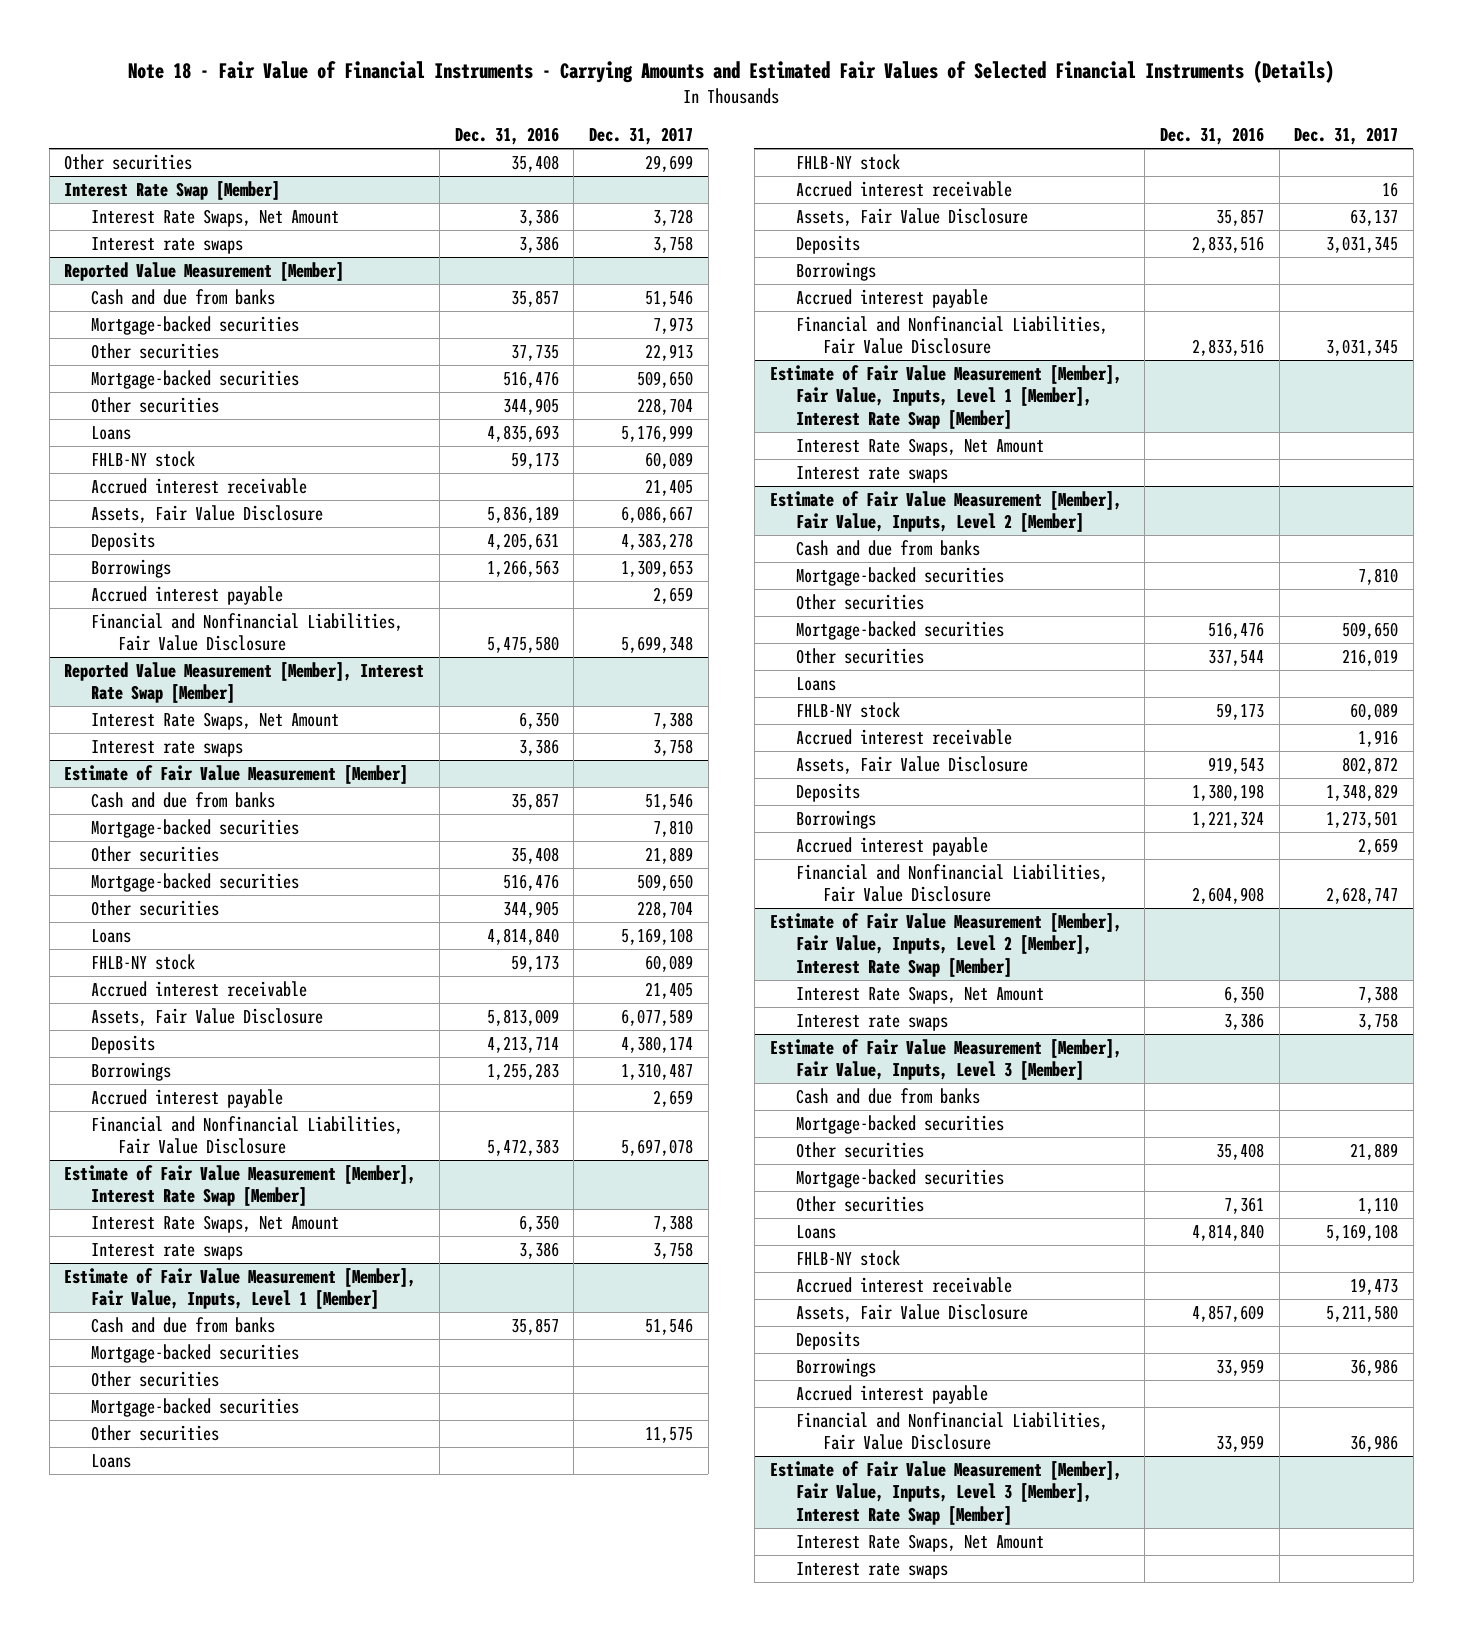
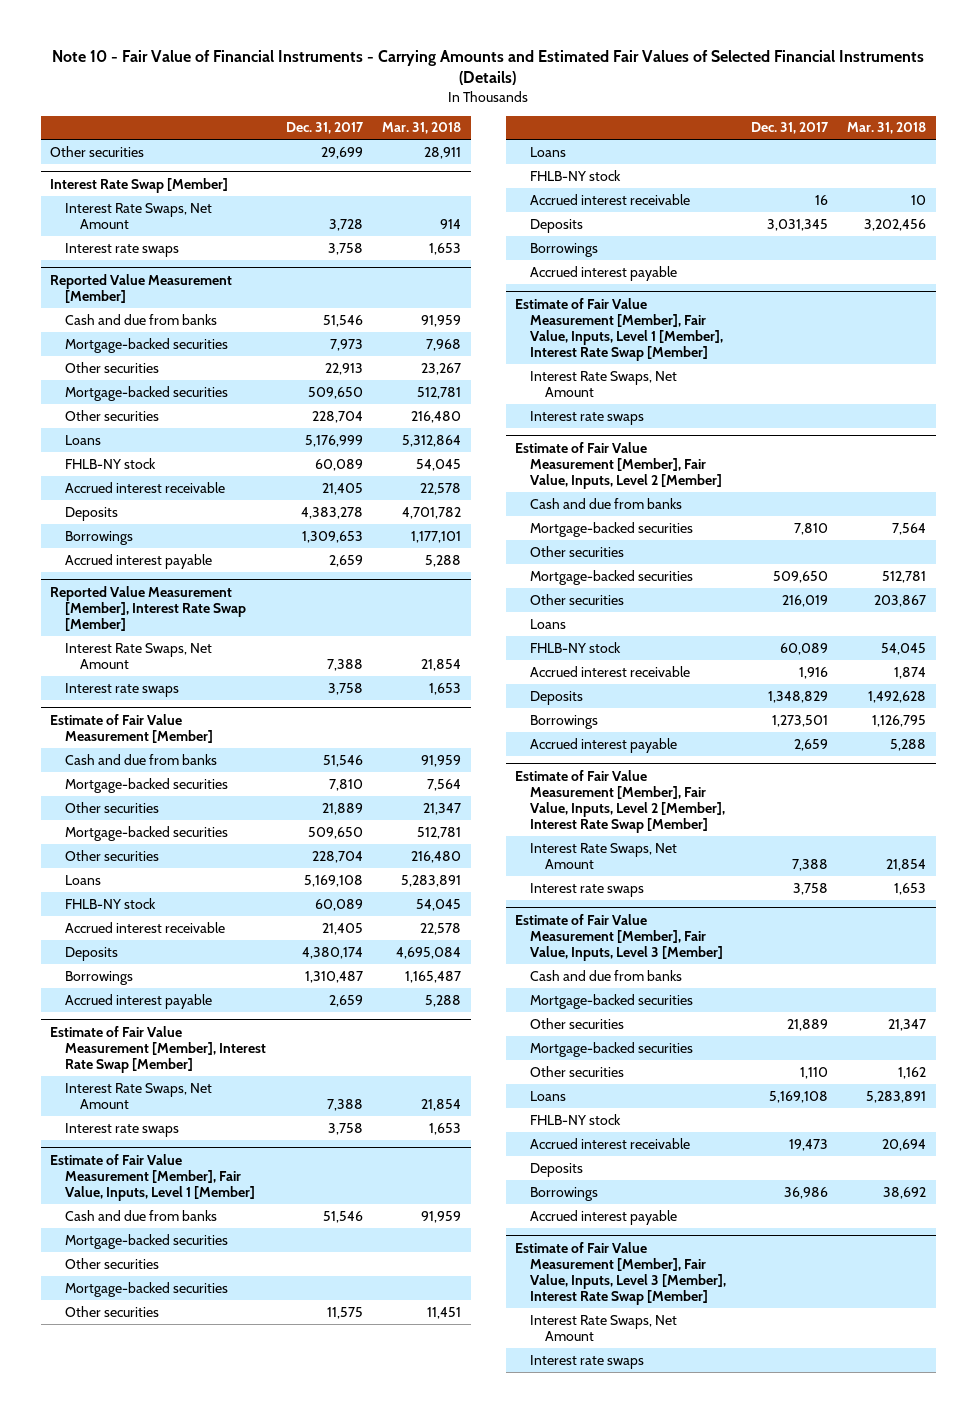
[128,59,1335,83] Note 18 - Fair Value of Financial Instruments - Carrying Amounts and Estimated Fair Values of Selected Financial Instruments (Details) -> [52,50,925,86] Note 10 - Fair Value of Financial Instruments - Carrying Amounts and Estimated Fair Values of Selected Financial Instruments (Details)
[454,127,559,146] Dec. 31, 2016 -> none
none -> [382,122,462,135] Mar. 31, 2018
[91,504,324,523] Assets, Fair Value Disclosure -> none
[91,612,404,652] Financial and Nonfinancial Liabilities, Fair Value Disclosure -> none
[91,1007,324,1026] Assets, Fair Value Disclosure -> none
[91,1115,404,1155] Financial and Nonfinancial Liabilities, Fair Value Disclosure -> none
[796,207,1029,226] Assets, Fair Value Disclosure -> none
[796,315,1109,355] Financial and Nonfinancial Liabilities, Fair Value Disclosure -> none
[796,755,1029,774] Assets, Fair Value Disclosure -> none
[796,863,1109,903] Financial and Nonfinancial Liabilities, Fair Value Disclosure -> none
[796,1303,1029,1322] Assets, Fair Value Disclosure -> none
[796,1411,1109,1451] Financial and Nonfinancial Liabilities, Fair Value Disclosure -> none

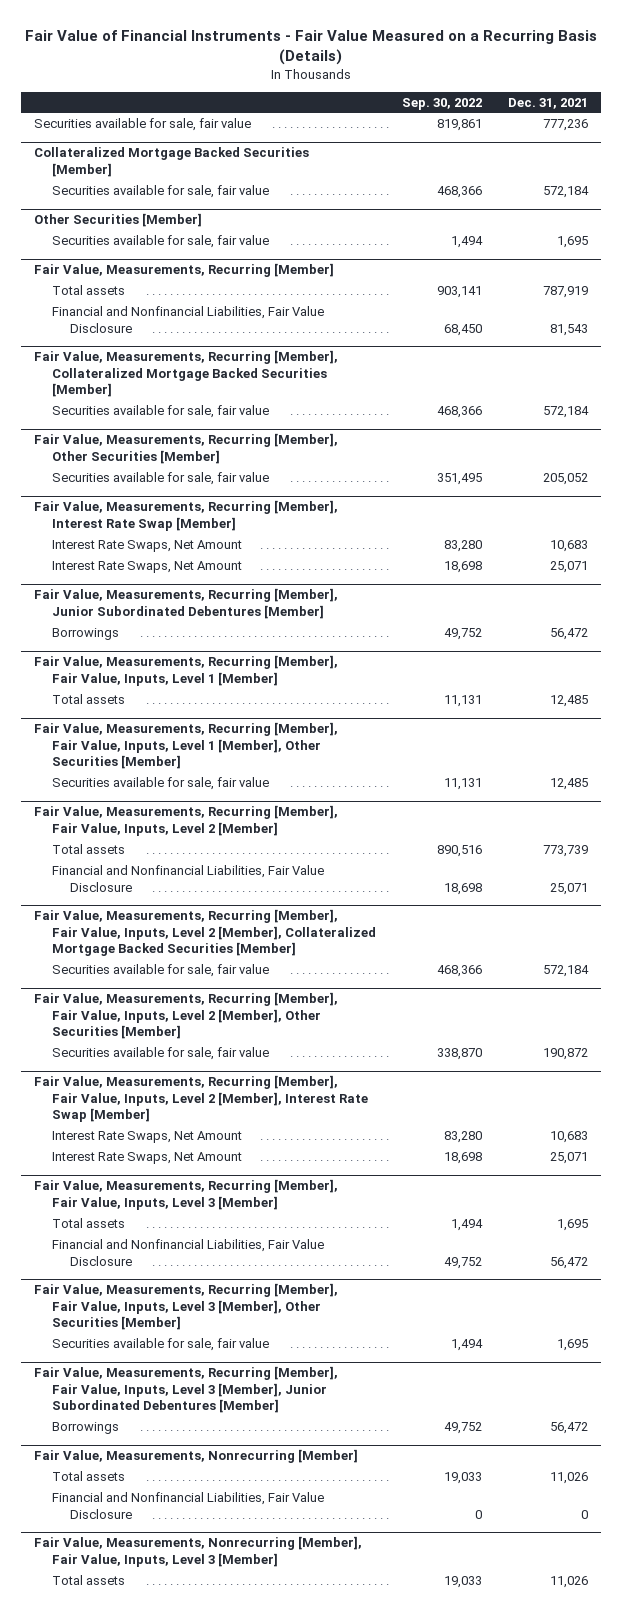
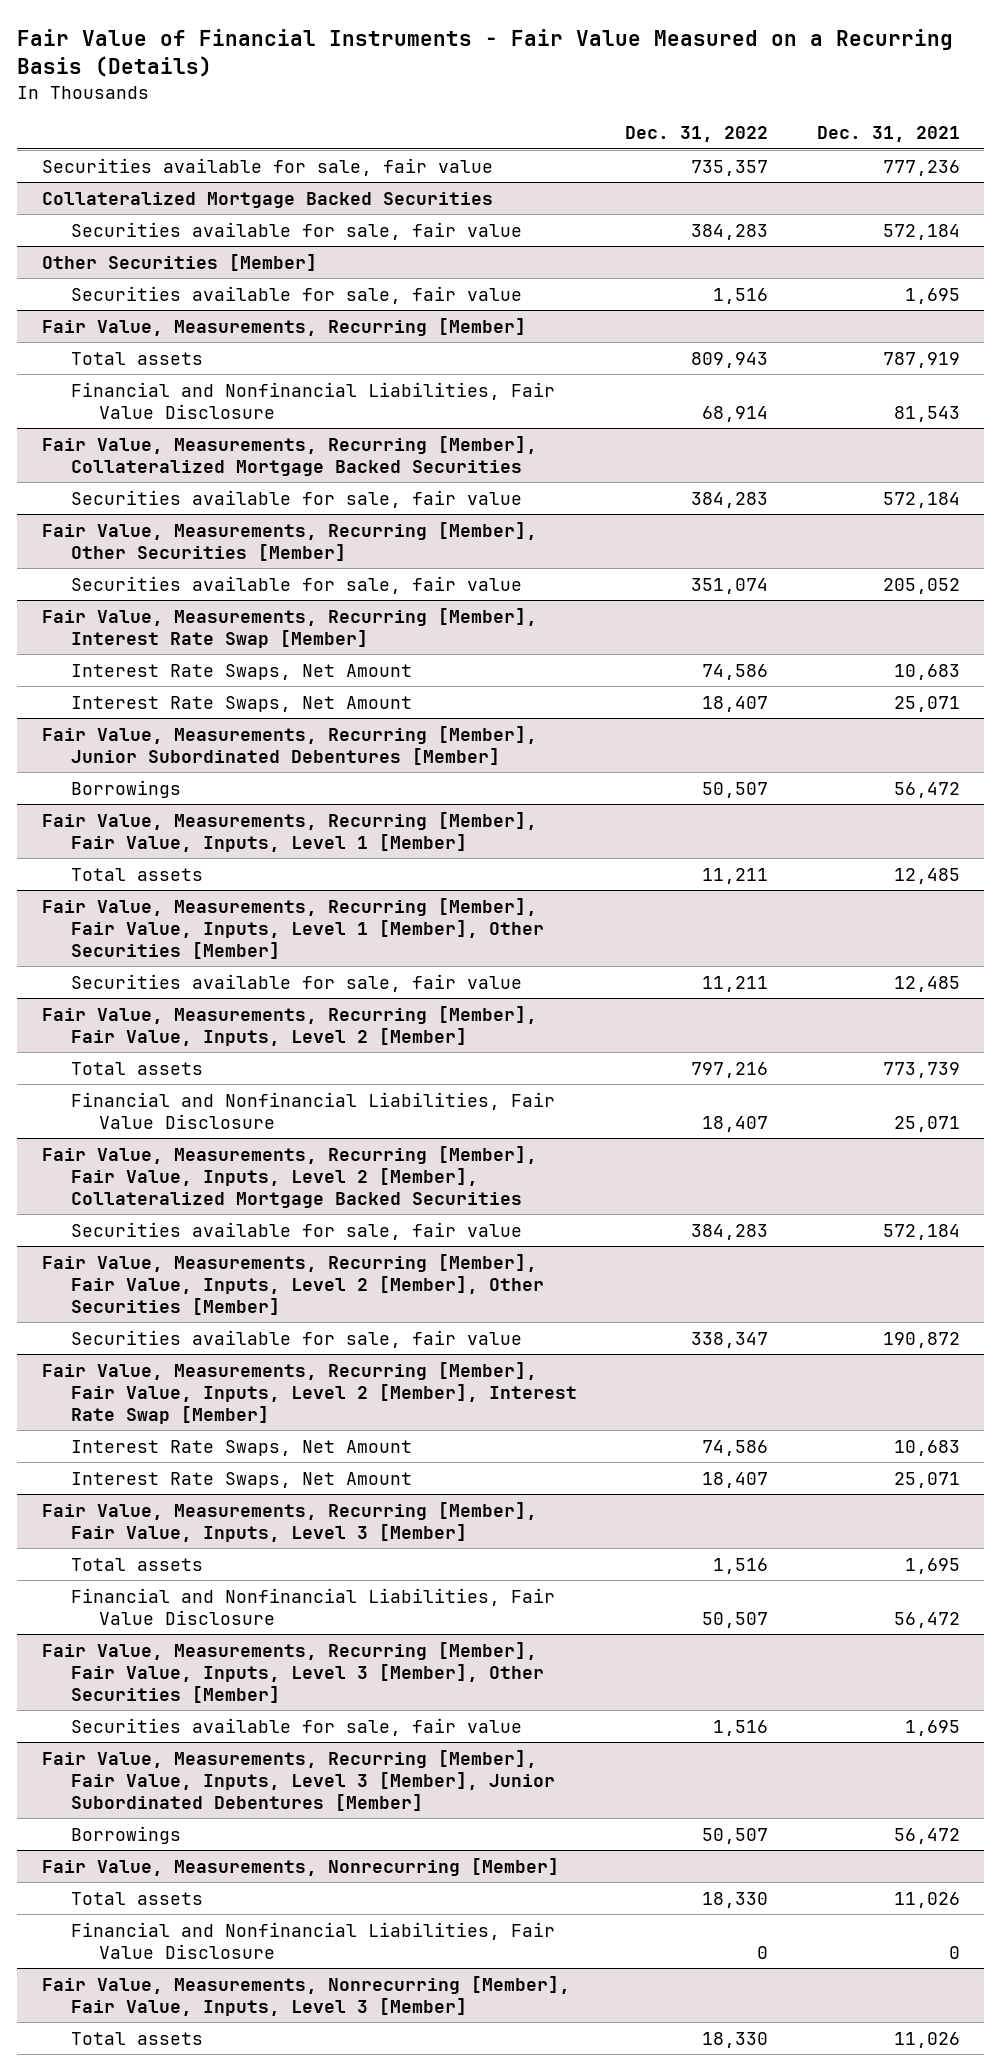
[401,97,482,110] Sep. 30, 2022 -> none
none -> [625,126,769,143] Dec. 31, 2022
[33,147,309,177] Collateralized Mortgage Backed Securities [Member] -> [41,191,493,208] Collateralized Mortgage Backed Securities
[33,350,338,398] Fair Value, Measurements, Recurring [Member], Collateralized Mortgage Backed Securities [Member] -> [41,435,537,476] Fair Value, Measurements, Recurring [Member], Collateralized Mortgage Backed Securities
[33,909,376,957] Fair Value, Measurements, Recurring [Member], Fair Value, Inputs, Level 2 [Member], Collateralized Mortgage Backed Securities [Member] -> [41,1145,537,1208] Fair Value, Measurements, Recurring [Member], Fair Value, Inputs, Level 2 [Member], Collateralized Mortgage Backed Securities

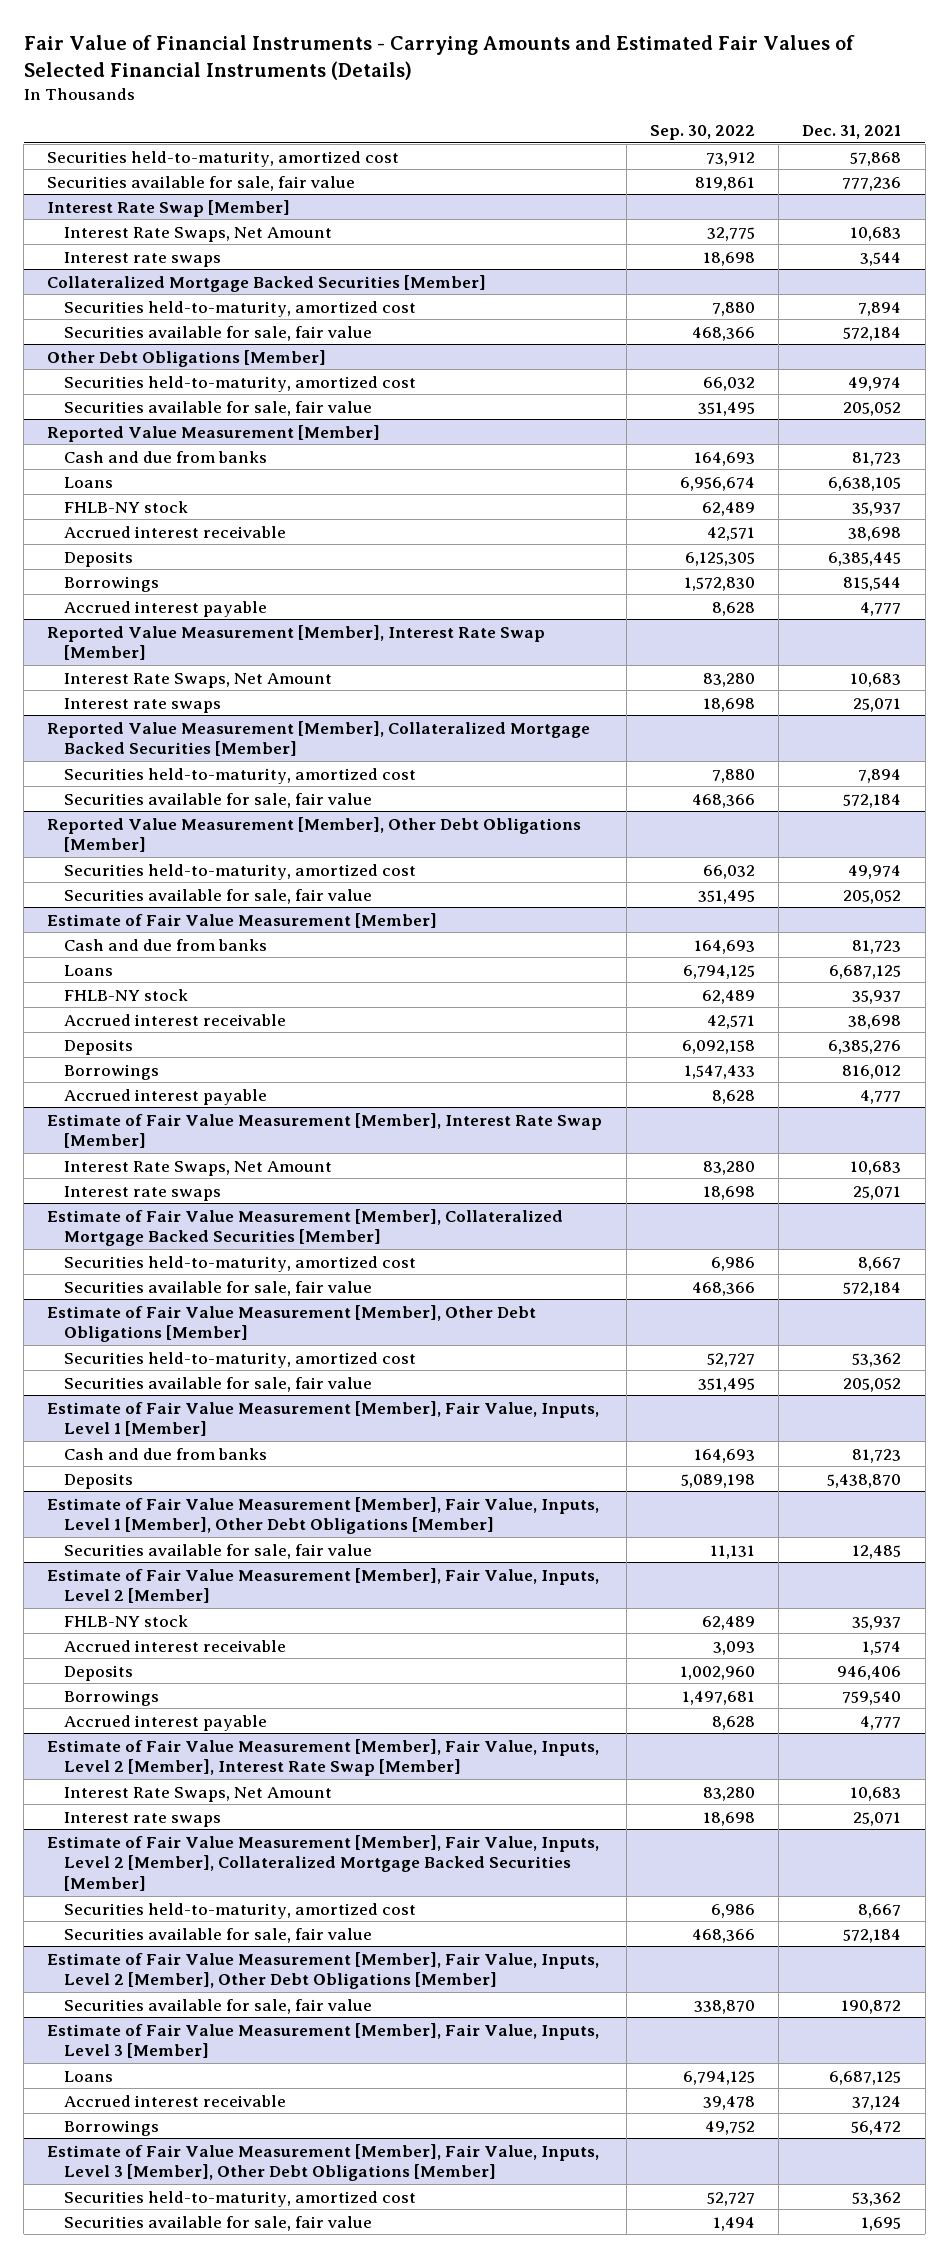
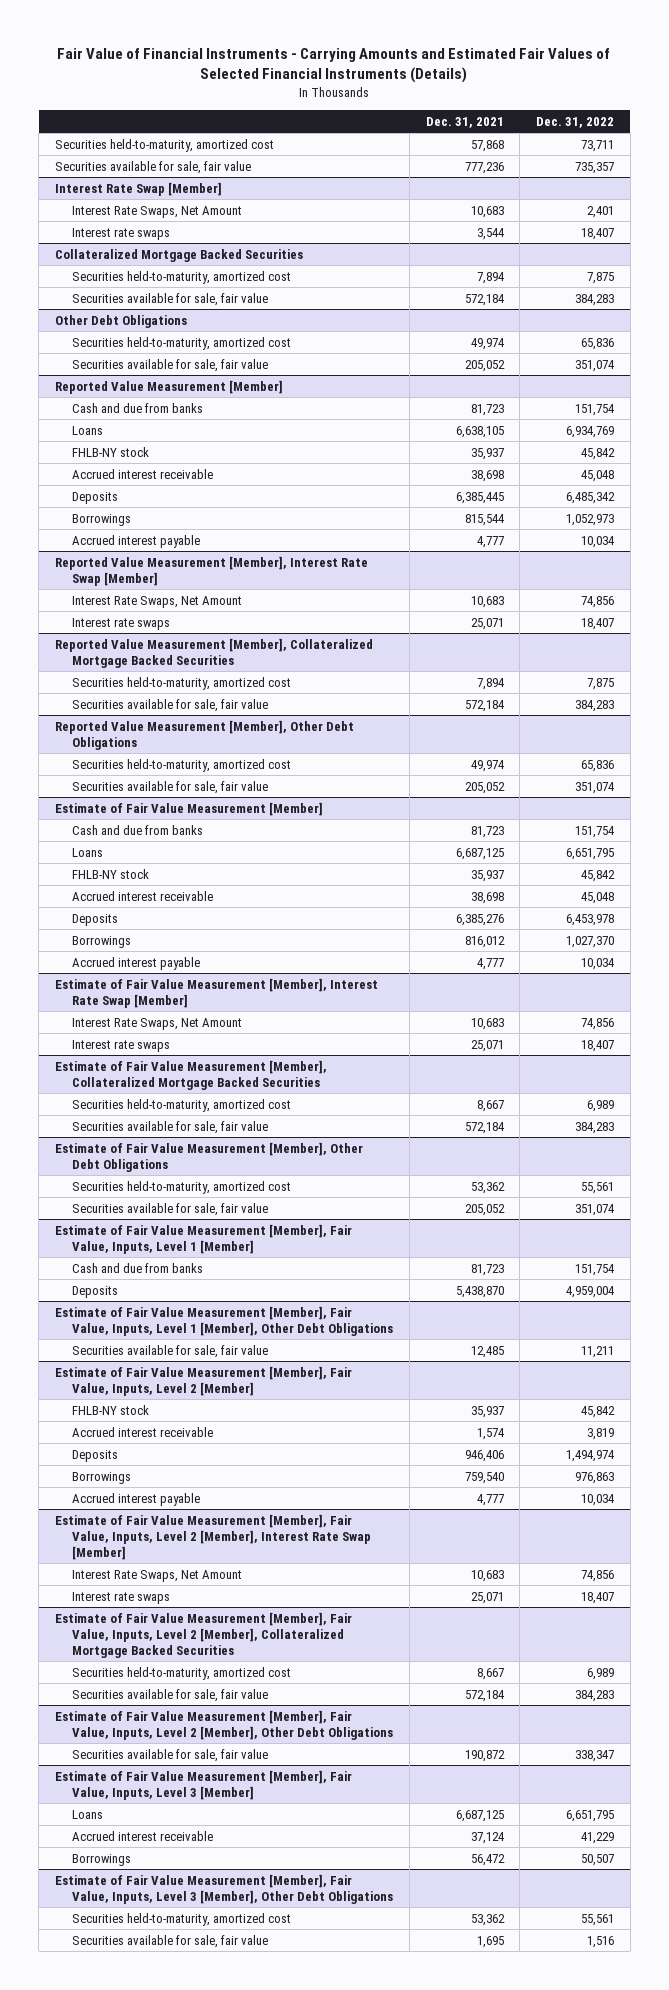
[649,125,755,141] Sep. 30, 2022 -> none
none -> [535,116,614,128] Dec. 31, 2022
[47,274,487,292] Collateralized Mortgage Backed Securities [Member] -> [55,248,304,262] Collateralized Mortgage Backed Securities
[47,349,327,367] Other Debt Obligations [Member] -> [55,314,188,328] Other Debt Obligations
[47,720,591,757] Reported Value Measurement [Member], Collateralized Mortgage Backed Securities [Member] -> [55,637,374,668] Reported Value Measurement [Member], Collateralized Mortgage Backed Securities
[47,816,582,853] Reported Value Measurement [Member], Other Debt Obligations [Member] -> [55,719,355,750] Reported Value Measurement [Member], Other Debt Obligations
[47,1208,564,1247] Estimate of Fair Value Measurement [Member], Collateralized Mortgage Backed Securities [Member] -> [55,1059,328,1090] Estimate of Fair Value Measurement [Member], Collateralized Mortgage Backed Securities
[47,1304,537,1343] Estimate of Fair Value Measurement [Member], Other Debt Obligations [Member] -> [55,1141,364,1172] Estimate of Fair Value Measurement [Member], Other Debt Obligations
[47,1496,600,1535] Estimate of Fair Value Measurement [Member], Fair Value, Inputs, Level 1 [Member], Other Debt Obligations [Member] -> [55,1305,394,1336] Estimate of Fair Value Measurement [Member], Fair Value, Inputs, Level 1 [Member], Other Debt Obligations
[47,1834,600,1892] Estimate of Fair Value Measurement [Member], Fair Value, Inputs, Level 2 [Member], Collateralized Mortgage Backed Securities [Member] -> [55,1611,353,1658] Estimate of Fair Value Measurement [Member], Fair Value, Inputs, Level 2 [Member], Collateralized Mortgage Backed Securities
[47,1951,600,1990] Estimate of Fair Value Measurement [Member], Fair Value, Inputs, Level 2 [Member], Other Debt Obligations [Member] -> [55,1709,394,1740] Estimate of Fair Value Measurement [Member], Fair Value, Inputs, Level 2 [Member], Other Debt Obligations
[47,2143,600,2182] Estimate of Fair Value Measurement [Member], Fair Value, Inputs, Level 3 [Member], Other Debt Obligations [Member] -> [55,1873,394,1904] Estimate of Fair Value Measurement [Member], Fair Value, Inputs, Level 3 [Member], Other Debt Obligations

